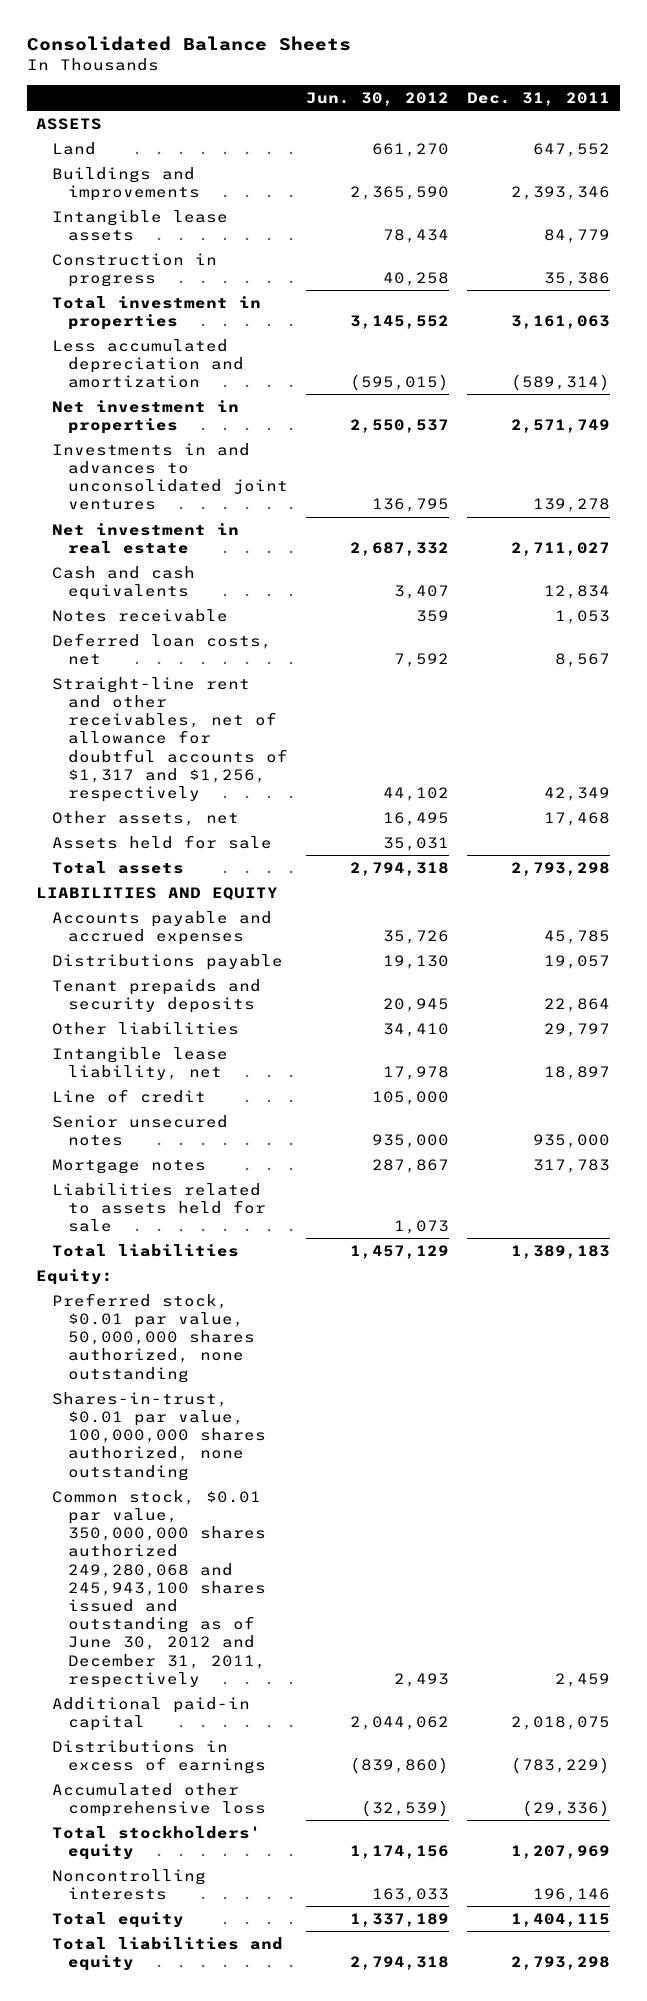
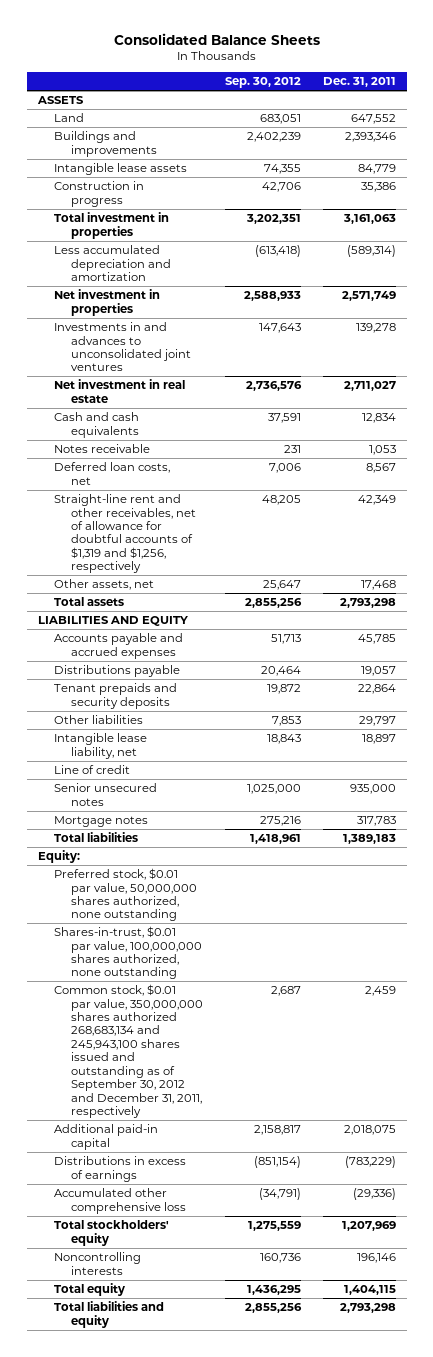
[306,91,450,106] Jun. 30, 2012 -> none
none -> [224,77,301,89] Sep. 30, 2012
[51,676,288,803] Straight-line rent and other receivables, net of allowance for doubtful accounts of $1,317 and $1,256, respectively -> [54,494,196,574] Straight-line rent and other receivables, net of allowance for doubtful accounts of $1,319 and $1,256, respectively
[51,834,272,849] Assets held for sale -> none
[51,1182,266,1233] Liabilities related to assets held for sale -> none
[51,1489,266,1688] Common stock, $0.01 par value, 350,000,000 shares authorized 249,280,068 and 245,943,100 shares issued and outstanding as of June 30, 2012 and December 31, 2011, respectively -> [54,984,203,1119] Common stock, $0.01 par value, 350,000,000 shares authorized 268,683,134 and 245,943,100 shares issued and outstanding as of September 30, 2012 and December 31, 2011, respectively

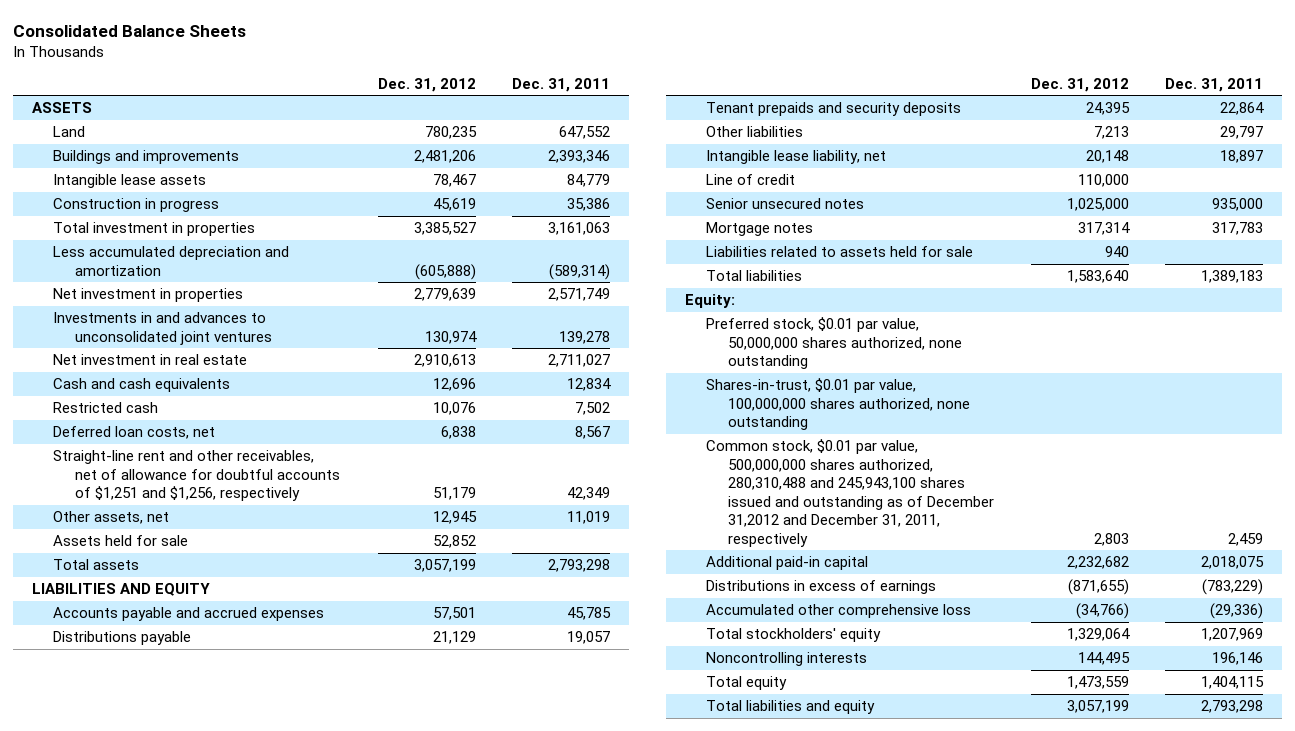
[224,77,301,89] Sep. 30, 2012 -> none
none -> [377,77,476,92] Dec. 31, 2012
[54,444,151,454] Notes receivable -> none
none -> [53,402,159,414] Restricted cash
[54,494,196,574] Straight-line rent and other receivables, net of allowance for doubtful accounts of $1,319 and $1,256, respectively -> [53,450,341,502] Straight-line rent and other receivables, net of allowance for doubtful accounts of $1,251 and $1,256, respectively
[360,580,396,591] 17,468 -> [567,511,611,525] 11,019
none -> [53,535,189,547] Assets held for sale
none -> [706,246,974,258] Liabilities related to assets held for sale
[54,984,203,1119] Common stock, $0.01 par value, 350,000,000 shares authorized 268,683,134 and 245,943,100 shares issued and outstanding as of September 30, 2012 and December 31, 2011, respectively -> [706,439,994,547] Common stock, $0.01 par value, 500,000,000 shares authorized, 280,310,488 and 245,943,100 shares issued and outstanding as of December 31,2012 and December 31, 2011, respectively

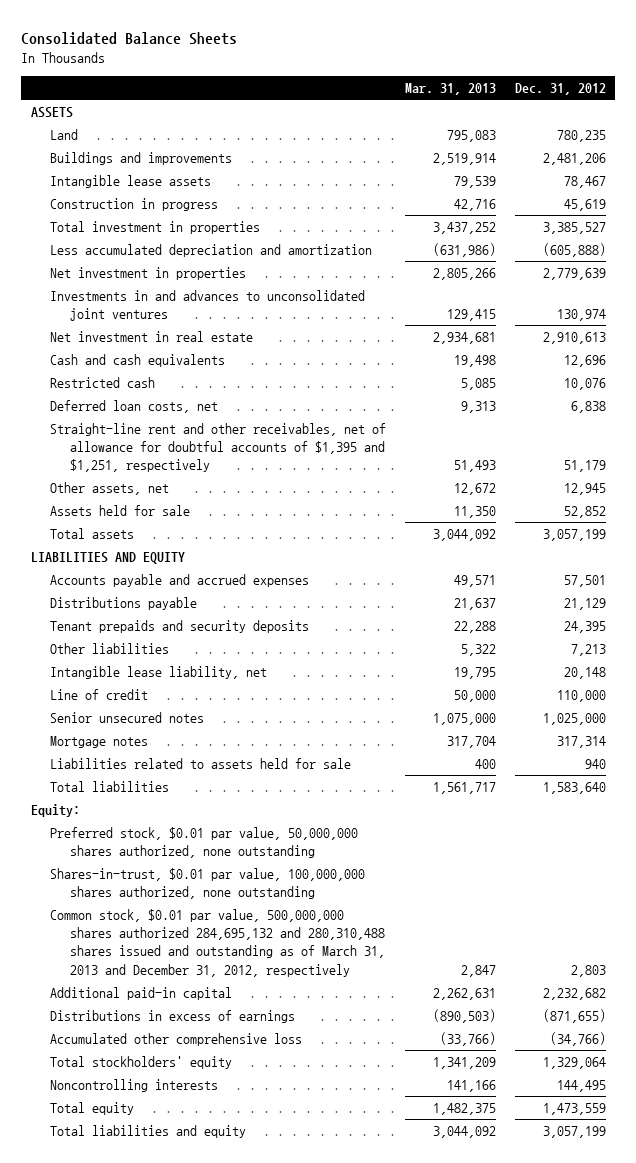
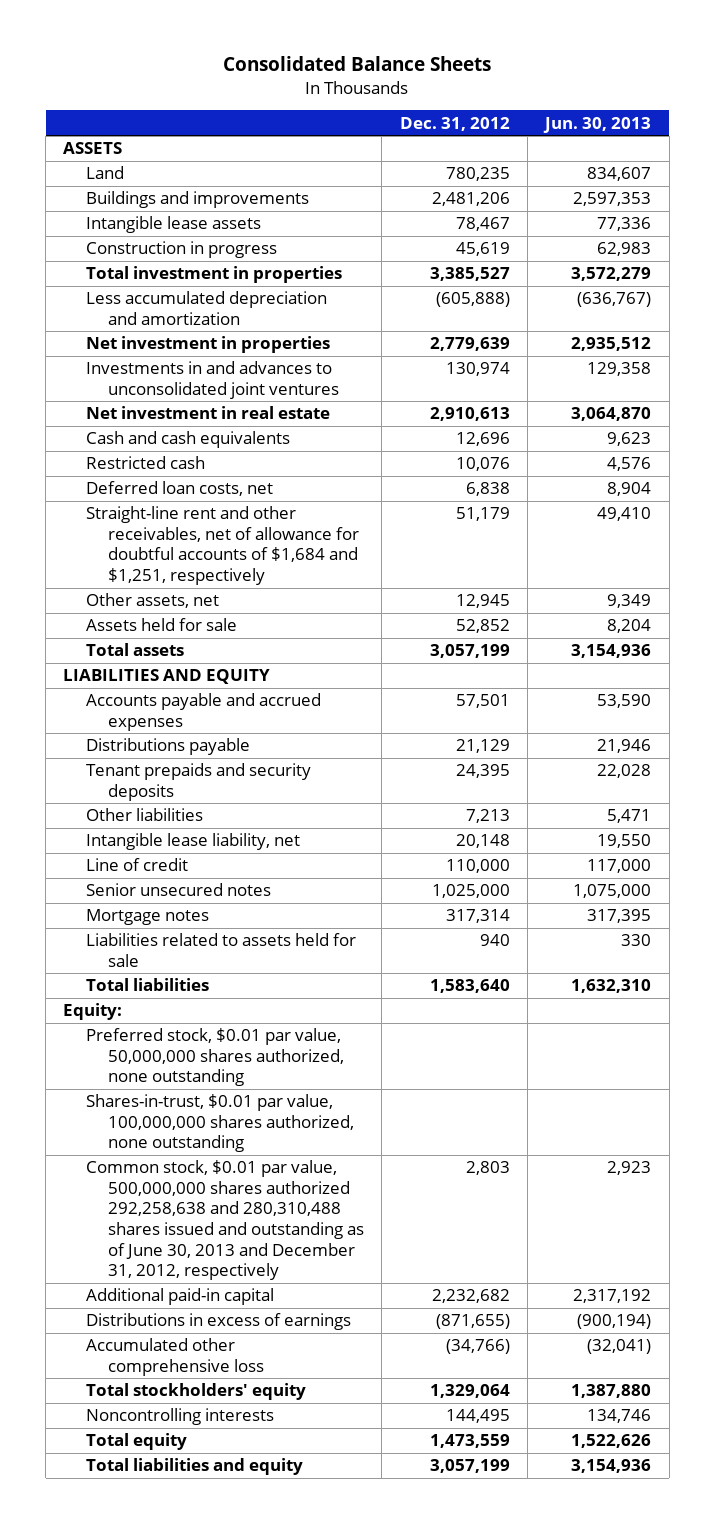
[405,83,497,96] Mar. 31, 2013 -> none
none -> [543,116,652,133] Jun. 30, 2013
[50,423,387,473] Straight-line rent and other receivables, net of allowance for doubtful accounts of $1,395 and $1,251, respectively -> [85,506,360,586] Straight-line rent and other receivables, net of allowance for doubtful accounts of $1,684 and $1,251, respectively
[50,909,386,977] Common stock, $0.01 par value, 500,000,000 shares authorized 284,695,132 and 280,310,488 shares issued and outstanding as of March 31, 2013 and December 31, 2012, respectively -> [85,1160,365,1281] Common stock, $0.01 par value, 500,000,000 shares authorized 292,258,638 and 280,310,488 shares issued and outstanding as of June 30, 2013 and December 31, 2012, respectively

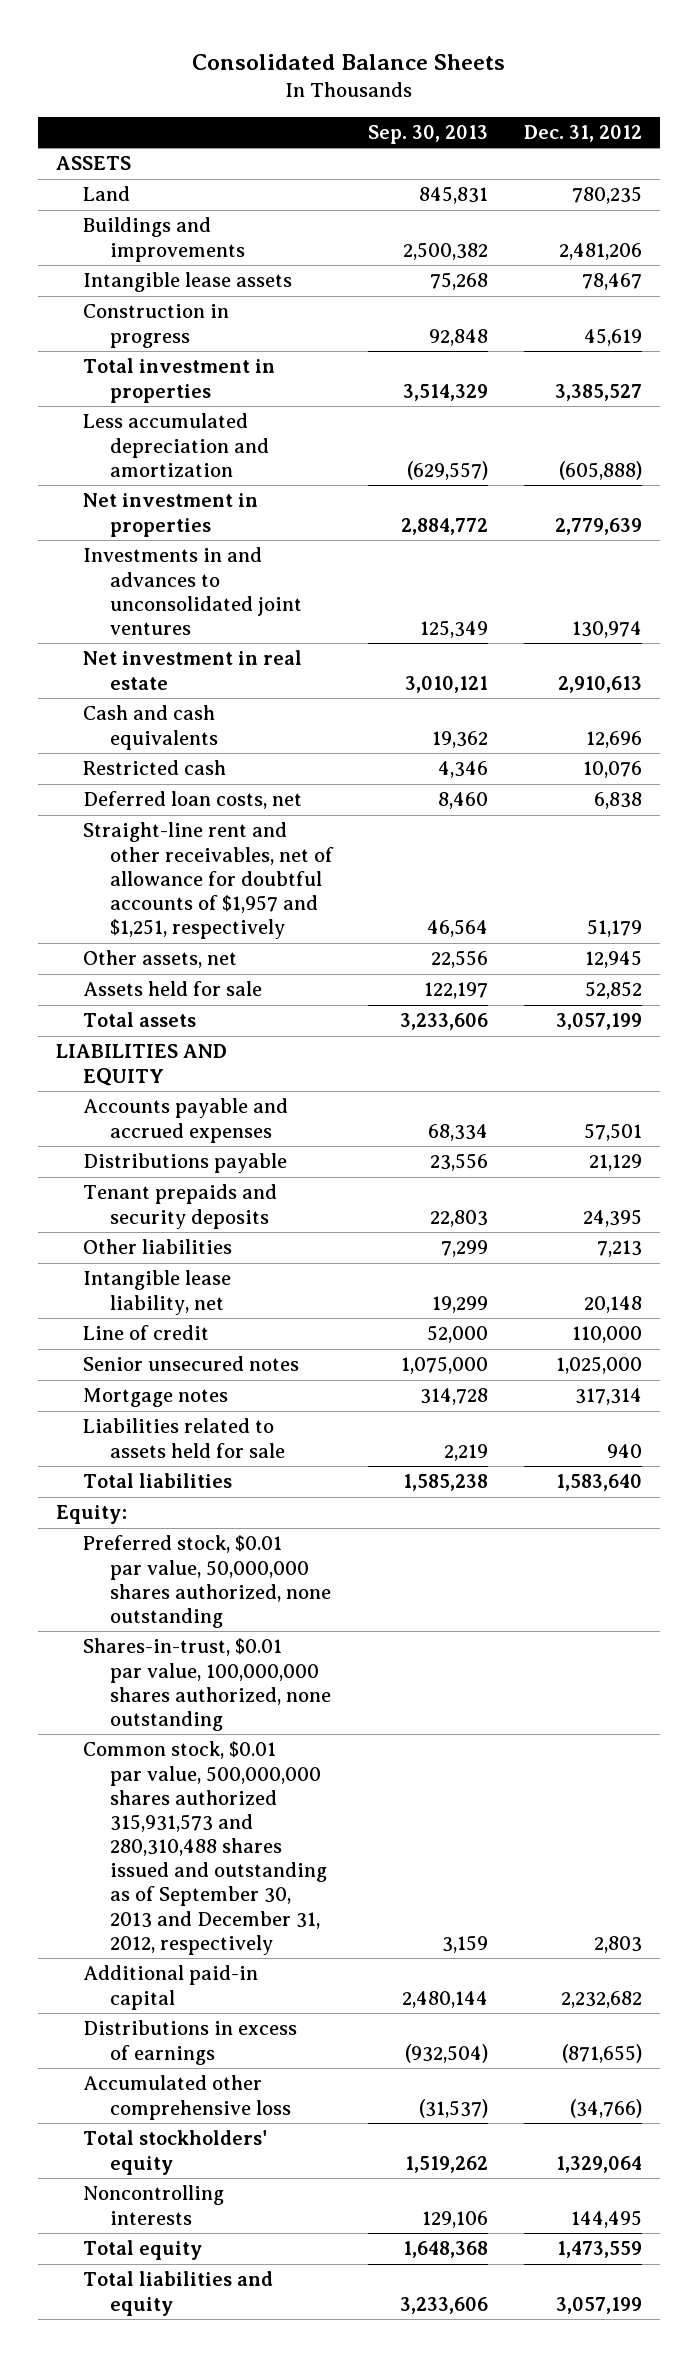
[543,116,652,133] Jun. 30, 2013 -> none
none -> [368,124,489,144] Sep. 30, 2013
[85,506,360,586] Straight-line rent and other receivables, net of allowance for doubtful accounts of $1,684 and $1,251, respectively -> [82,822,334,940] Straight-line rent and other receivables, net of allowance for doubtful accounts of $1,957 and $1,251, respectively
[85,1160,365,1281] Common stock, $0.01 par value, 500,000,000 shares authorized 292,258,638 and 280,310,488 shares issued and outstanding as of June 30, 2013 and December 31, 2012, respectively -> [82,1741,327,1955] Common stock, $0.01 par value, 500,000,000 shares authorized 315,931,573 and 280,310,488 shares issued and outstanding as of September 30, 2013 and December 31, 2012, respectively

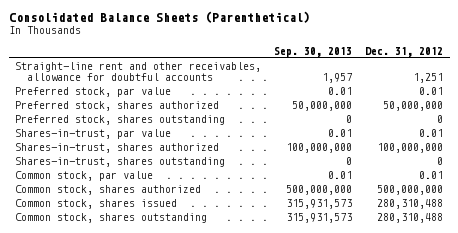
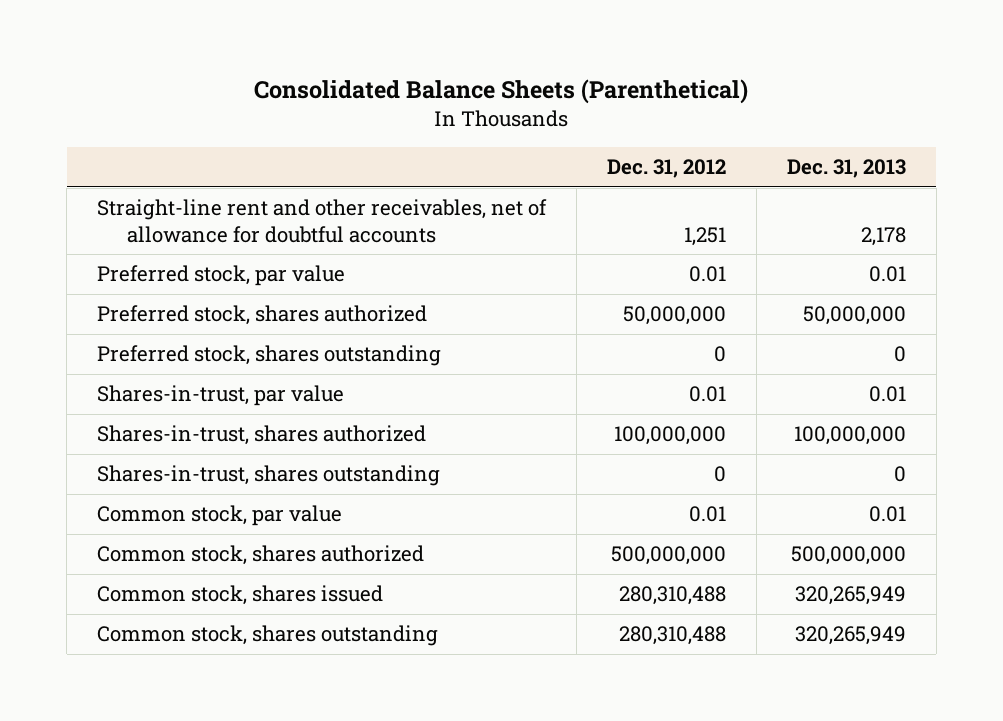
[274,46,353,57] Sep. 30, 2013 -> none
none -> [786,158,906,178] Dec. 31, 2013
[15,62,262,82] Straight-line rent and other receivables, allowance for doubtful accounts -> [96,199,547,243] Straight-line rent and other receivables, net of allowance for doubtful accounts

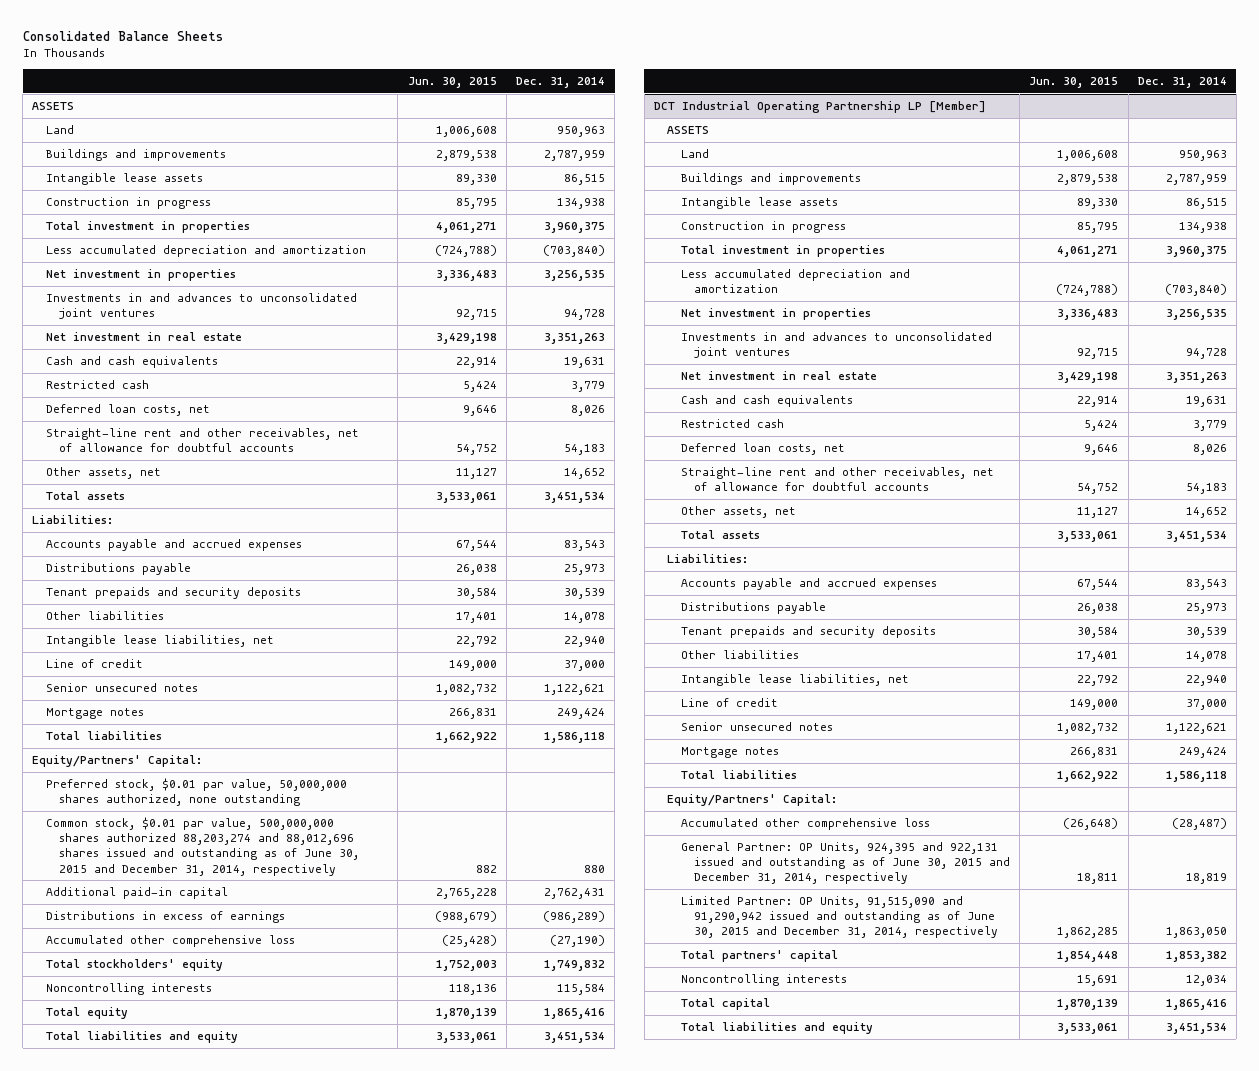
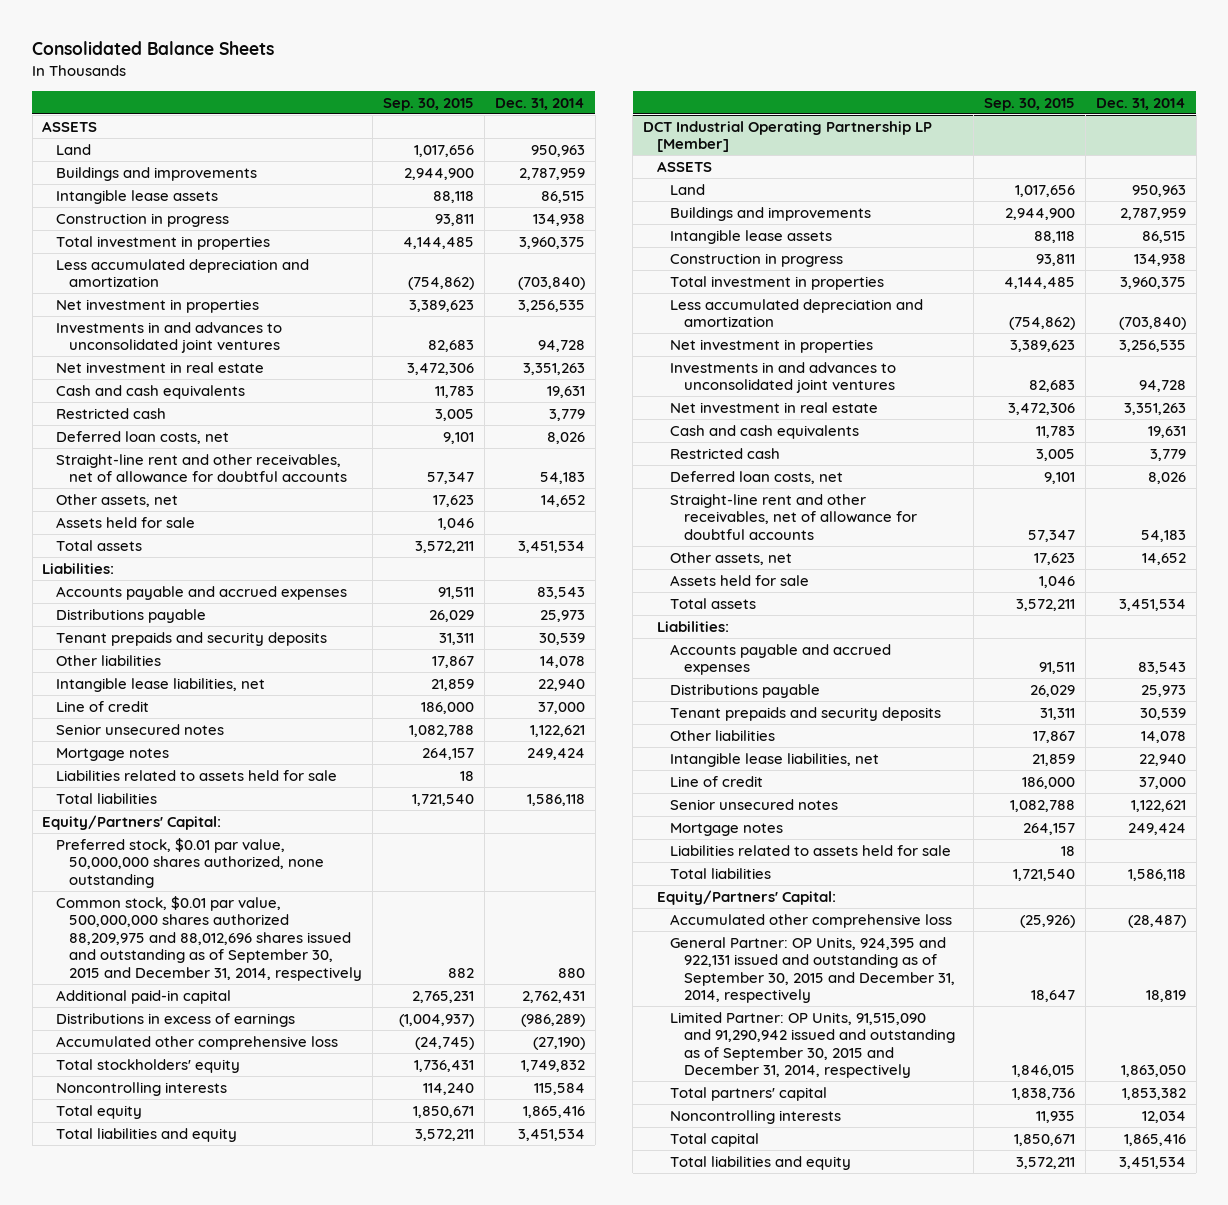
[407,77,497,89] Jun. 30, 2015 -> none
none -> [383,97,475,111] Sep. 30, 2015
none -> [55,516,195,528] Assets held for sale
none -> [55,769,337,781] Liabilities related to assets held for sale
[45,817,359,876] Common stock, $0.01 par value, 500,000,000 shares authorized 88,203,274 and 88,012,696 shares issued and outstanding as of June 30, 2015 and December 31, 2014, respectively -> [55,895,363,981] Common stock, $0.01 par value, 500,000,000 shares authorized 88,209,975 and 88,012,696 shares issued and outstanding as of September 30, 2015 and December 31, 2014, respectively
none -> [670,574,810,586] Assets held for sale
none -> [670,844,952,856] Liabilities related to assets held for sale
[680,842,1011,885] General Partner: OP Units, 924,395 and 922,131 issued and outstanding as of June 30, 2015 and December 31, 2014, respectively -> [670,936,955,1004] General Partner: OP Units, 924,395 and 922,131 issued and outstanding as of September 30, 2015 and December 31, 2014, respectively
[680,896,999,939] Limited Partner: OP Units, 91,515,090 and 91,290,942 issued and outstanding as of June 30, 2015 and December 31, 2014, respectively -> [670,1011,955,1079] Limited Partner: OP Units, 91,515,090 and 91,290,942 issued and outstanding as of September 30, 2015 and December 31, 2014, respectively

